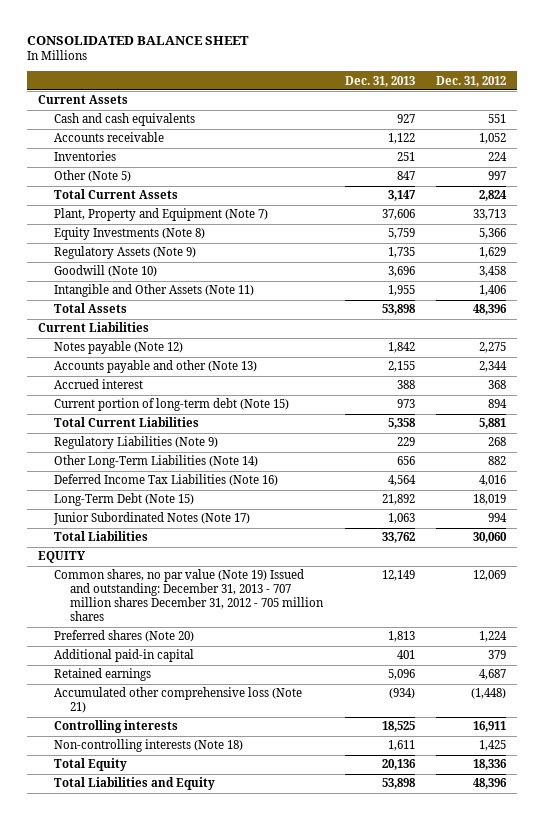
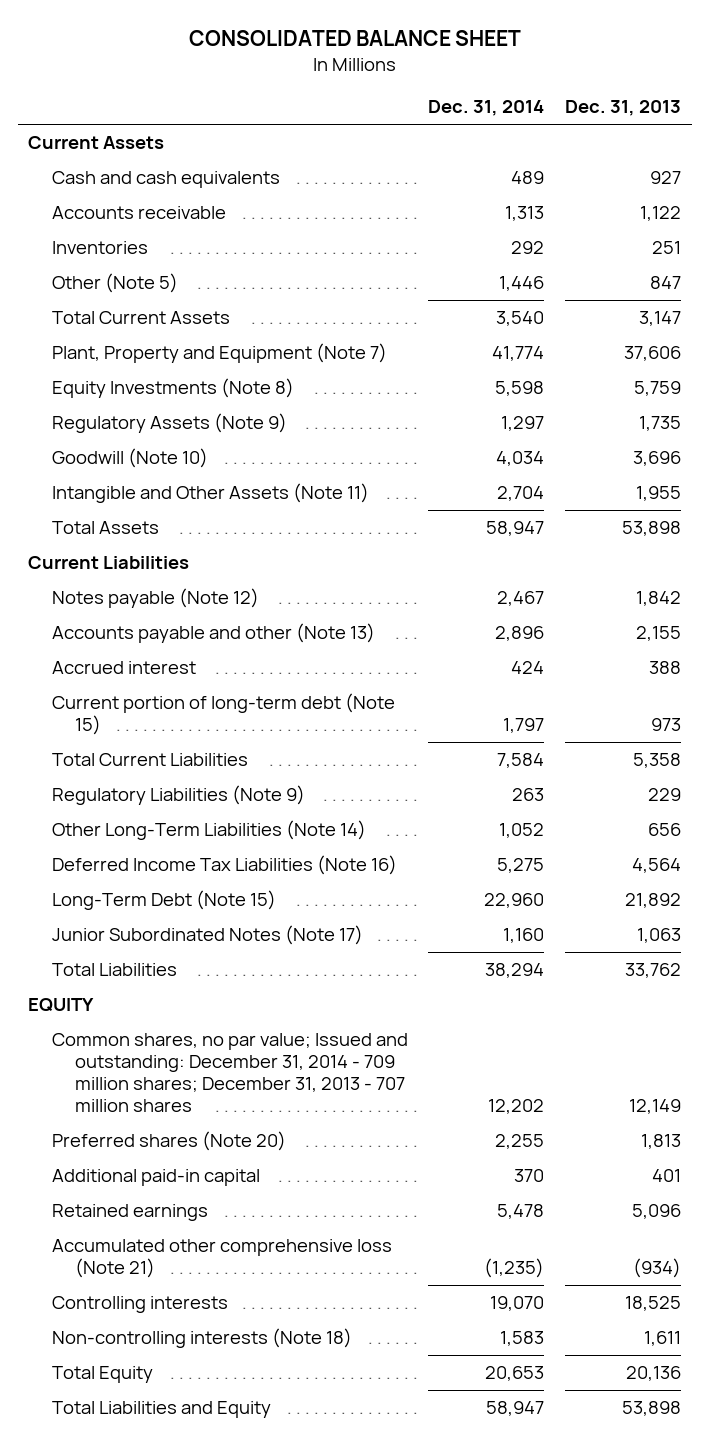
[436,75,507,87] Dec. 31, 2012 -> none
none -> [428,100,545,117] Dec. 31, 2014
[54,569,325,622] Common shares, no par value (Note 19) Issued and outstanding: December 31, 2013 - 707 million shares December 31, 2012 - 705 million shares -> [51,1033,408,1112] Common shares, no par value; Issued and outstanding: December 31, 2014 - 709 million shares; December 31, 2013 - 707 million shares

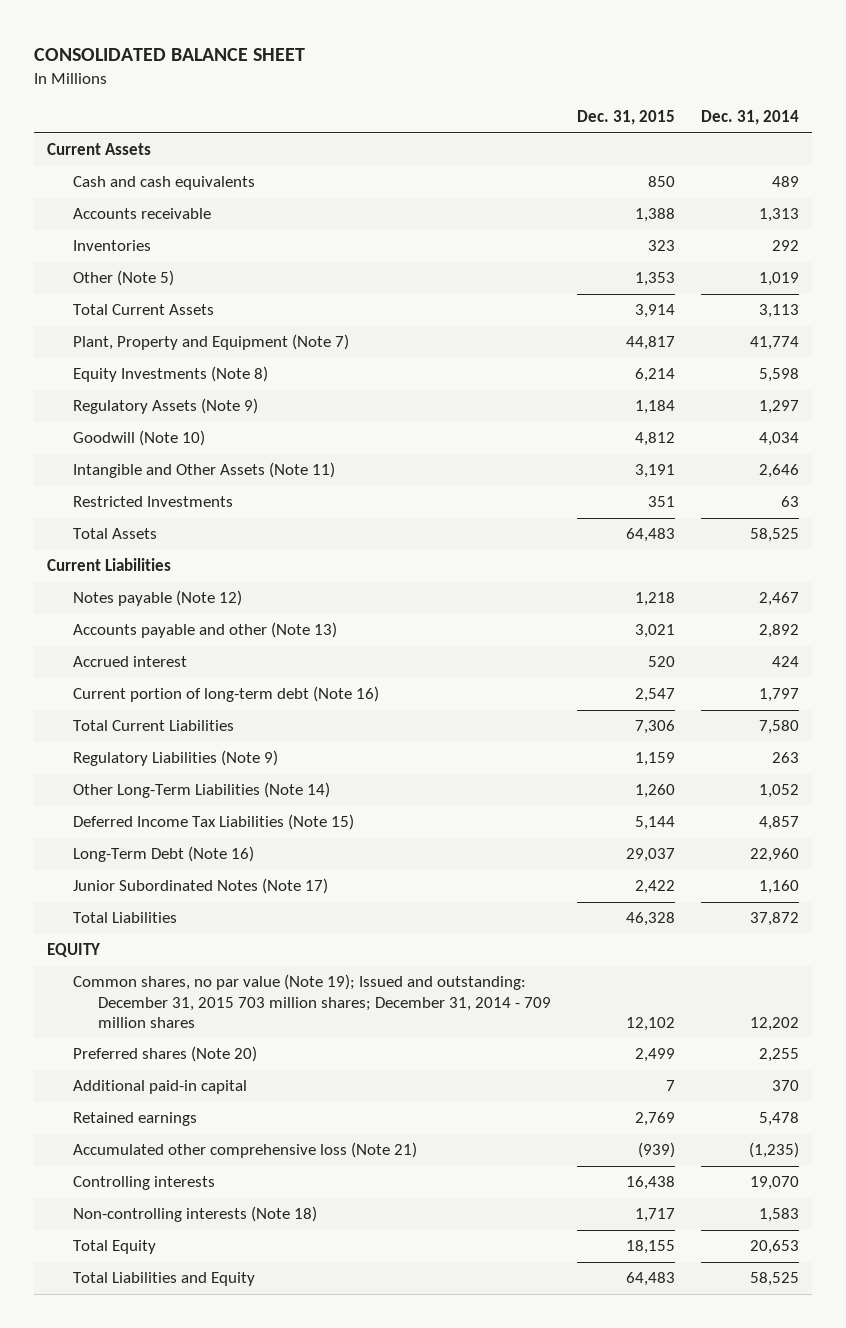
[565,100,682,117] Dec. 31, 2013 -> none
none -> [577,110,676,126] Dec. 31, 2015
[499,276,545,292] 1,446 -> [758,272,799,287] 1,019
[496,311,545,327] 3,540 -> [758,304,799,319] 3,113
[497,486,545,502] 2,704 -> [758,464,799,479] 2,646
none -> [72,496,233,508] Restricted Investments
[486,521,545,537] 58,947 -> [749,528,799,543] 58,525
[495,626,545,642] 2,896 -> [758,624,799,639] 2,892
[51,693,395,736] Current portion of long-term debt (Note 15) -> [72,686,379,703] Current portion of long-term debt (Note 16)
[497,753,545,769] 7,584 -> [758,720,799,735] 7,580
[51,855,397,876] Deferred Income Tax Liabilities (Note 16) -> [72,814,354,831] Deferred Income Tax Liabilities (Note 15)
[497,858,545,874] 5,275 -> [758,816,799,831] 4,857
[51,890,276,911] Long-Term Debt (Note 15) -> [72,846,254,863] Long-Term Debt (Note 16)
[485,963,545,979] 38,294 -> [749,912,799,927] 37,872
[51,1033,408,1112] Common shares, no par value; Issued and outstanding: December 31, 2014 - 709 million shares; December 31, 2013 - 707 million shares -> [72,974,552,1028] Common shares, no par value (Note 19); Issued and outstanding: December 31, 2015 703 million shares; December 31, 2014 - 709 million shares
[486,1401,545,1417] 58,947 -> [749,1272,799,1287] 58,525

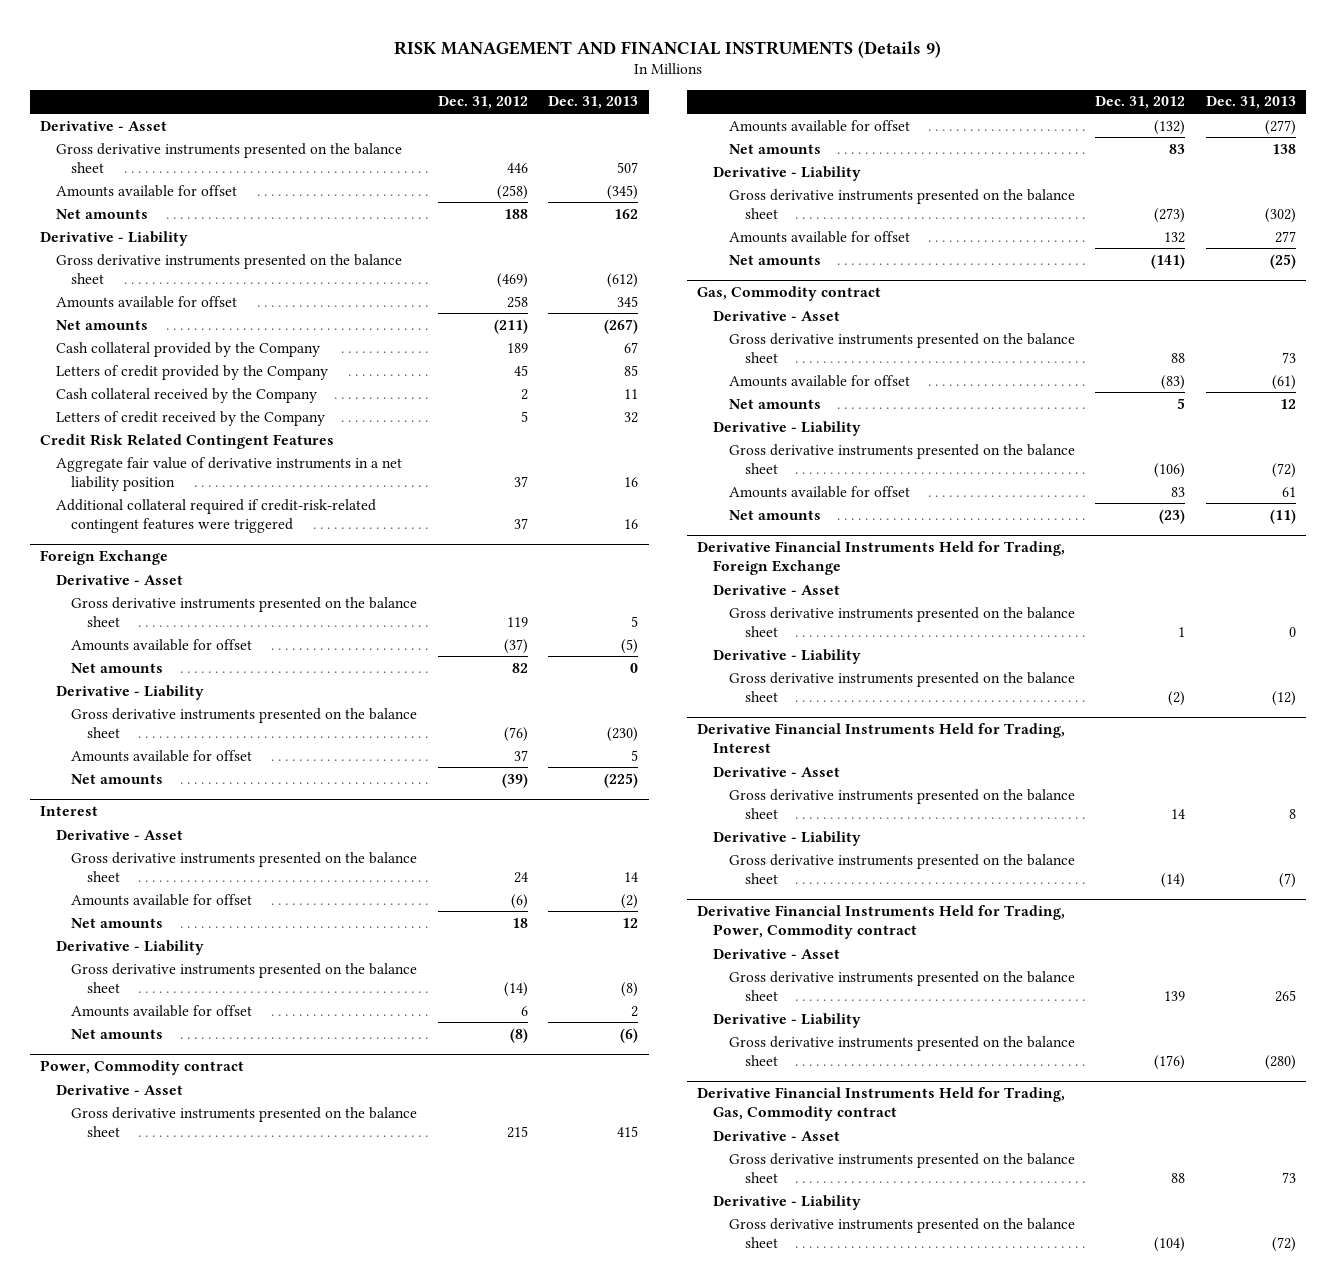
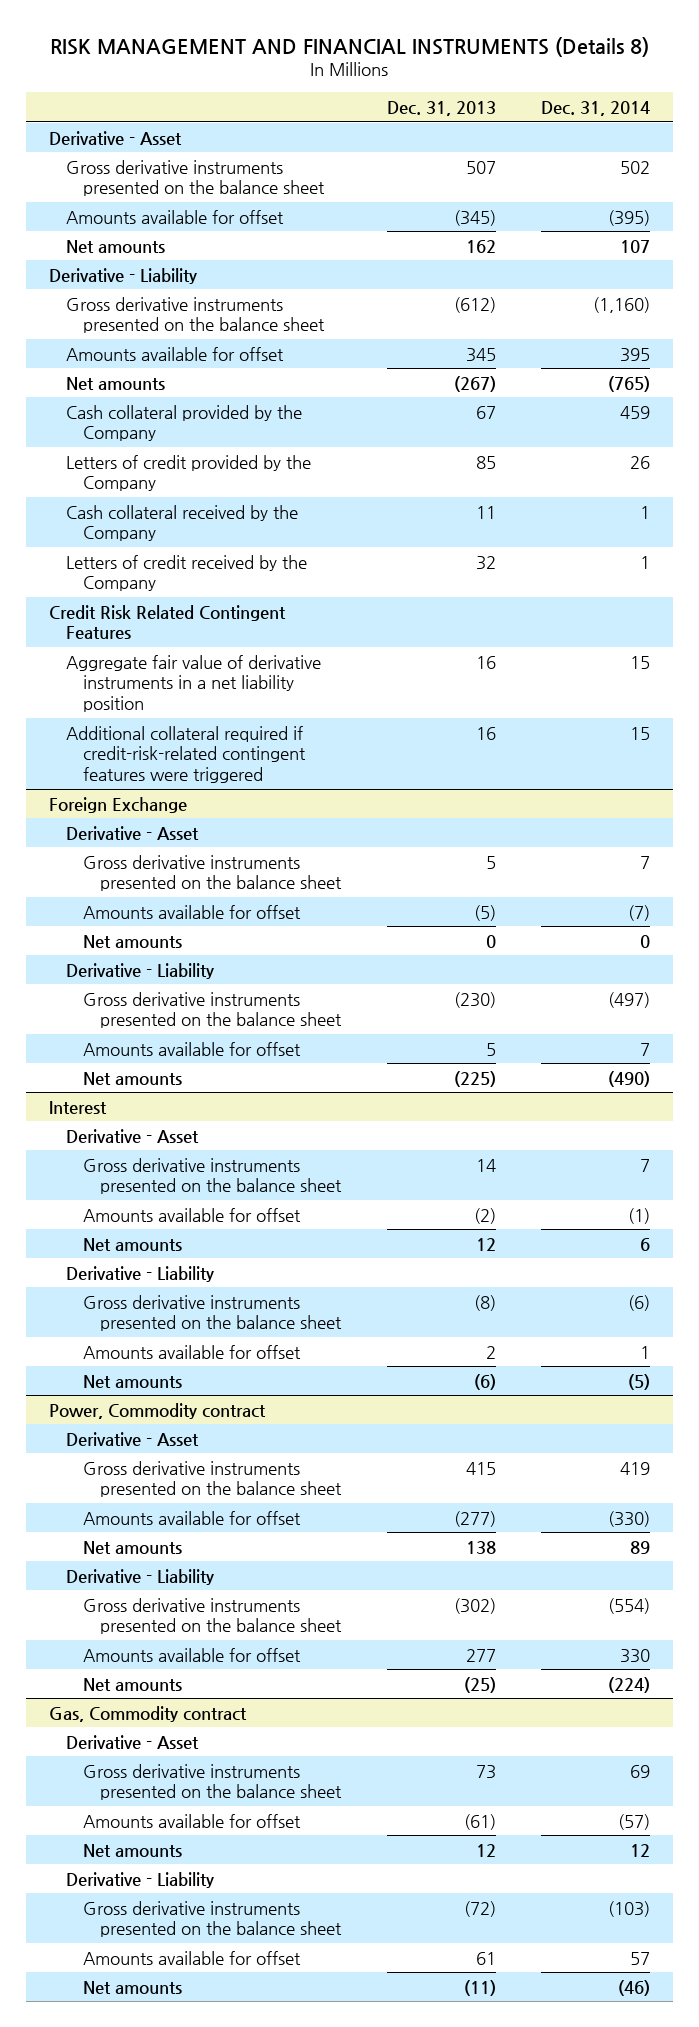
[393,40,941,58] RISK MANAGEMENT AND FINANCIAL INSTRUMENTS (Details 9) -> [50,36,650,57] RISK MANAGEMENT AND FINANCIAL INSTRUMENTS (Details 8)
[437,96,528,110] Dec. 31, 2012 -> none
none -> [540,100,650,116] Dec. 31, 2014
[697,541,1066,576] Derivative Financial Instruments Held for Trading, Foreign Exchange -> none
[713,584,841,595] Derivative - Asset -> none
[728,606,1075,637] Gross derivative instruments presented on the balance sheet -> none
[713,648,862,664] Derivative - Liability -> none
[728,671,1075,702] Gross derivative instruments presented on the balance sheet -> none
[697,723,1066,754] Derivative Financial Instruments Held for Trading, Interest -> none
[713,766,841,777] Derivative - Asset -> none
[728,788,1075,819] Gross derivative instruments presented on the balance sheet -> none
[713,830,862,846] Derivative - Liability -> none
[728,853,1075,884] Gross derivative instruments presented on the balance sheet -> none
[697,905,1066,940] Derivative Financial Instruments Held for Trading, Power, Commodity contract -> none
[713,948,841,959] Derivative - Asset -> none
[728,970,1075,1001] Gross derivative instruments presented on the balance sheet -> none
[713,1012,862,1028] Derivative - Liability -> none
[728,1035,1075,1066] Gross derivative instruments presented on the balance sheet -> none
[697,1087,1066,1122] Derivative Financial Instruments Held for Trading, Gas, Commodity contract -> none
[713,1130,841,1141] Derivative - Asset -> none
[728,1152,1075,1183] Gross derivative instruments presented on the balance sheet -> none
[713,1194,862,1210] Derivative - Liability -> none
[728,1217,1075,1248] Gross derivative instruments presented on the balance sheet -> none

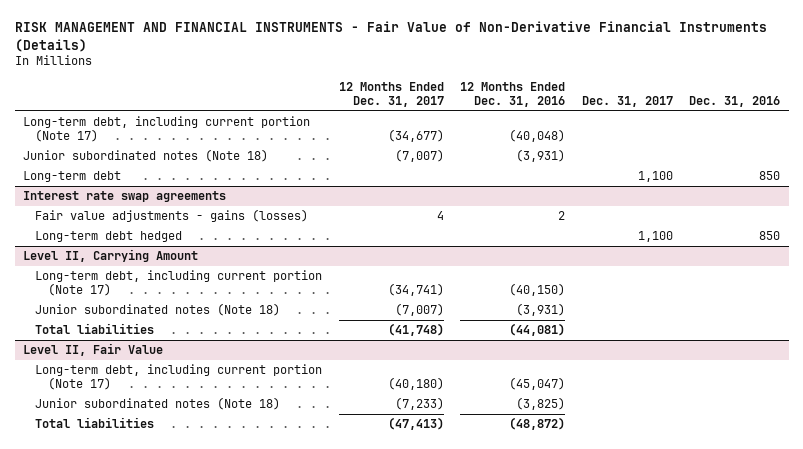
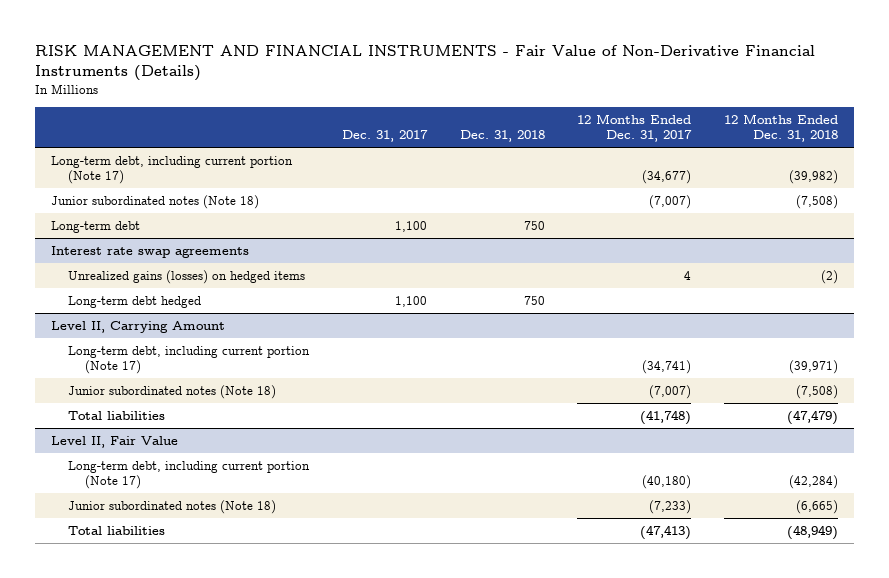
[460,82,566,107] 12 Months Ended Dec. 31, 2016 -> none
[689,95,781,107] Dec. 31, 2016 -> none
none -> [459,130,545,143] Dec. 31, 2018
none -> [723,113,838,143] 12 Months Ended Dec. 31, 2018
[35,209,309,223] Fair value adjustments - gains (losses) -> [68,269,306,284] Unrealized gains (losses) on hedged items

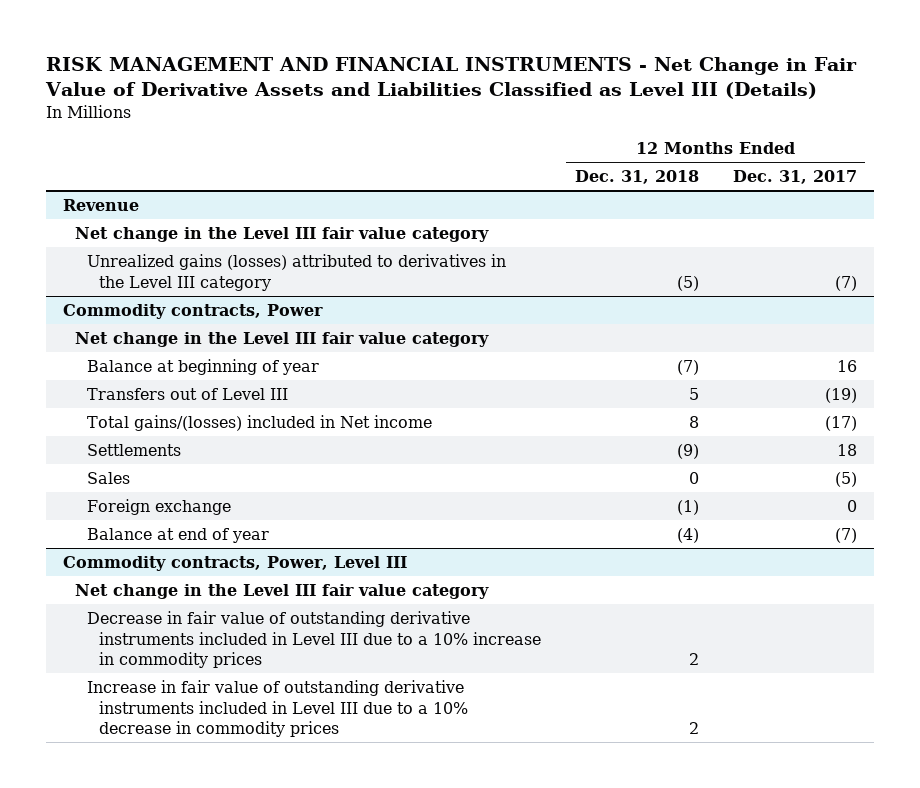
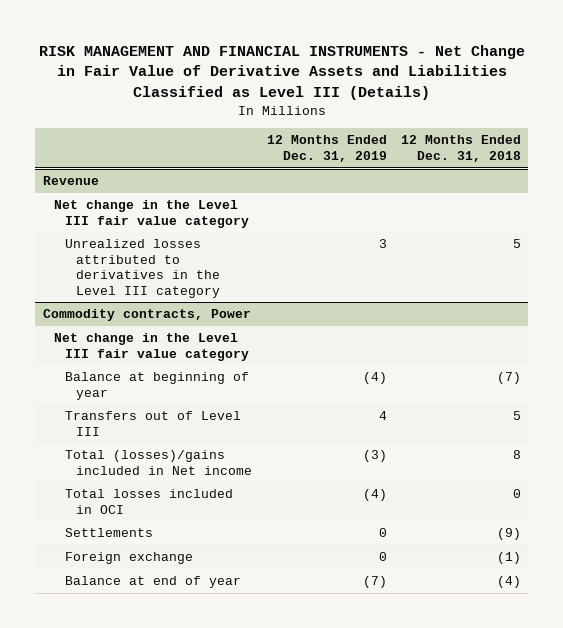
[732,170,857,185] Dec. 31, 2017 -> none
none -> [266,135,387,162] 12 Months Ended Dec. 31, 2019
[87,253,507,291] Unrealized gains (losses) attributed to derivatives in the Level III category -> [65,239,221,298] Unrealized losses attributed to derivatives in the Level III category
[676,275,699,291] (5) -> [512,239,521,249] 5
[87,414,433,431] Total gains/(losses) included in Net income -> [65,450,253,475] Total (losses)/gains included in Net income
none -> [65,489,234,514] Total losses included in OCI
[87,471,131,484] Sales -> none
[63,555,408,571] Commodity contracts, Power, Level III -> none
[75,583,490,599] Net change in the Level III fair value category -> none
[87,610,542,669] Decrease in fair value of outstanding derivative instruments included in Level III due to a 10% increase in commodity prices -> none
[87,679,469,738] Increase in fair value of outstanding derivative instruments included in Level III due to a 10% decrease in commodity prices -> none

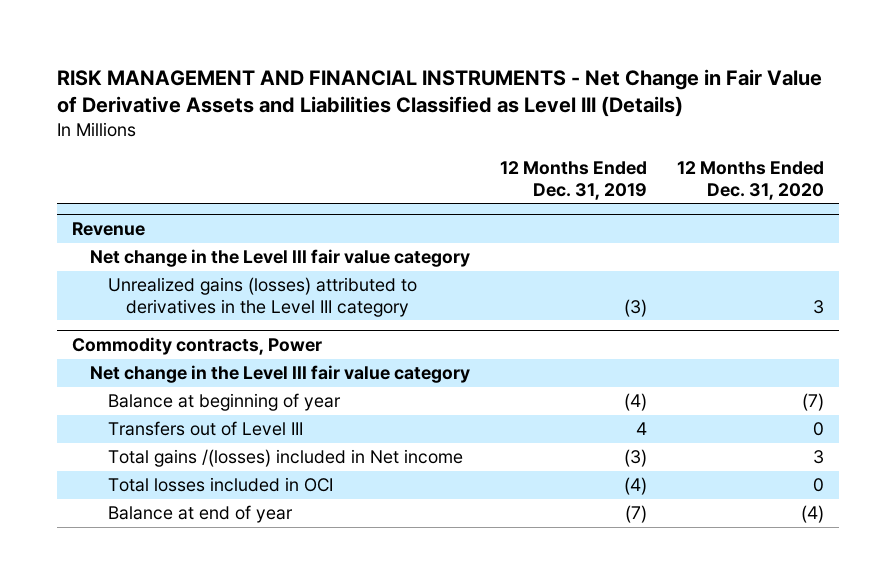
[400,135,521,162] 12 Months Ended Dec. 31, 2018 -> none
none -> [677,161,825,200] 12 Months Ended Dec. 31, 2020
[65,239,221,298] Unrealized losses attributed to derivatives in the Level III category -> [108,277,418,317] Unrealized gains (losses) attributed to derivatives in the Level III category
[378,239,387,249] 3 -> [624,298,648,317] (3)
[65,450,253,475] Total (losses)/gains included in Net income -> [108,449,464,468] Total gains /(losses) included in Net income
[65,528,154,538] Settlements -> none
[65,552,194,565] Foreign exchange -> none

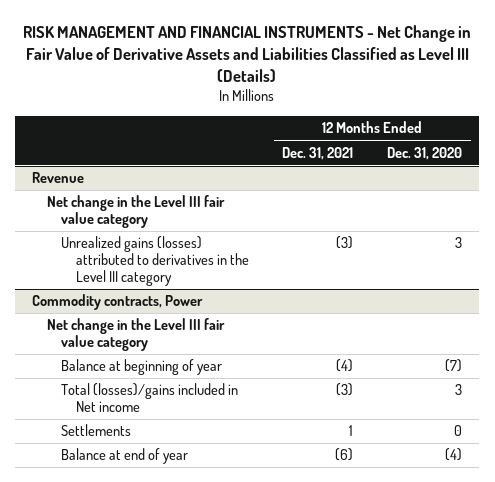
[500,161,648,200] 12 Months Ended Dec. 31, 2019 -> none
none -> [282,146,354,160] Dec. 31, 2021
[108,421,304,437] Transfers out of Level III -> none
[108,477,334,493] Total losses included in OCI -> none
[108,449,464,468] Total gains /(losses) included in Net income -> [61,383,239,413] Total (losses)/gains included in Net income
none -> [61,424,132,437] Settlements

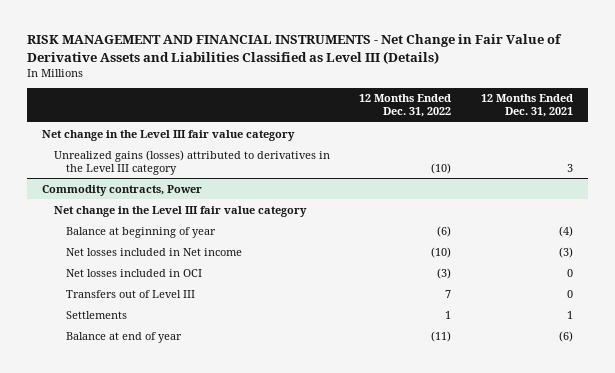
[387,146,463,160] Dec. 31, 2020 -> none
none -> [359,94,452,118] 12 Months Ended Dec. 31, 2022
[32,172,85,184] Revenue -> none
[336,236,354,250] (3) -> [567,163,574,172] 3
[61,383,239,413] Total (losses)/gains included in Net income -> [65,247,242,256] Net losses included in Net income
none -> [65,268,202,277] Net losses included in OCI
none -> [65,289,195,298] Transfers out of Level III

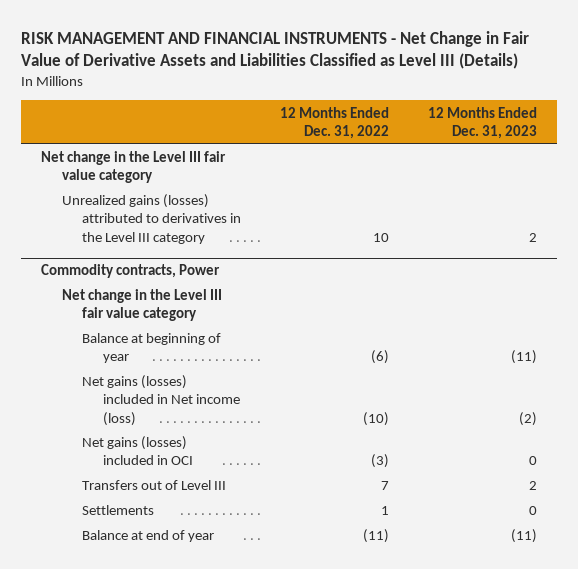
[481,94,574,118] 12 Months Ended Dec. 31, 2021 -> none
none -> [428,106,538,139] 12 Months Ended Dec. 31, 2023
[431,162,452,174] (10) -> [373,232,390,242] 10
[65,247,242,256] Net losses included in Net income -> [82,375,241,426] Net gains (losses) included in Net income (loss)
[65,268,202,277] Net losses included in OCI -> [82,436,194,466] Net gains (losses) included in OCI

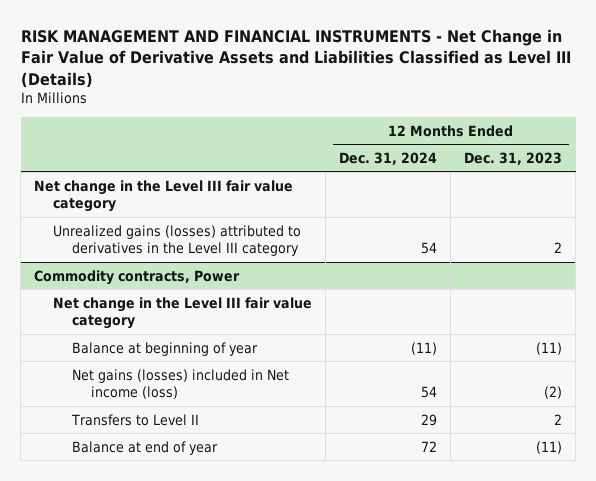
[280,106,390,139] 12 Months Ended Dec. 31, 2022 -> none
none -> [339,151,438,165] Dec. 31, 2024
[82,436,194,466] Net gains (losses) included in OCI -> none
[82,480,227,491] Transfers out of Level III -> none
[82,505,155,516] Settlements -> none
none -> [71,413,200,426] Transfers to Level II

